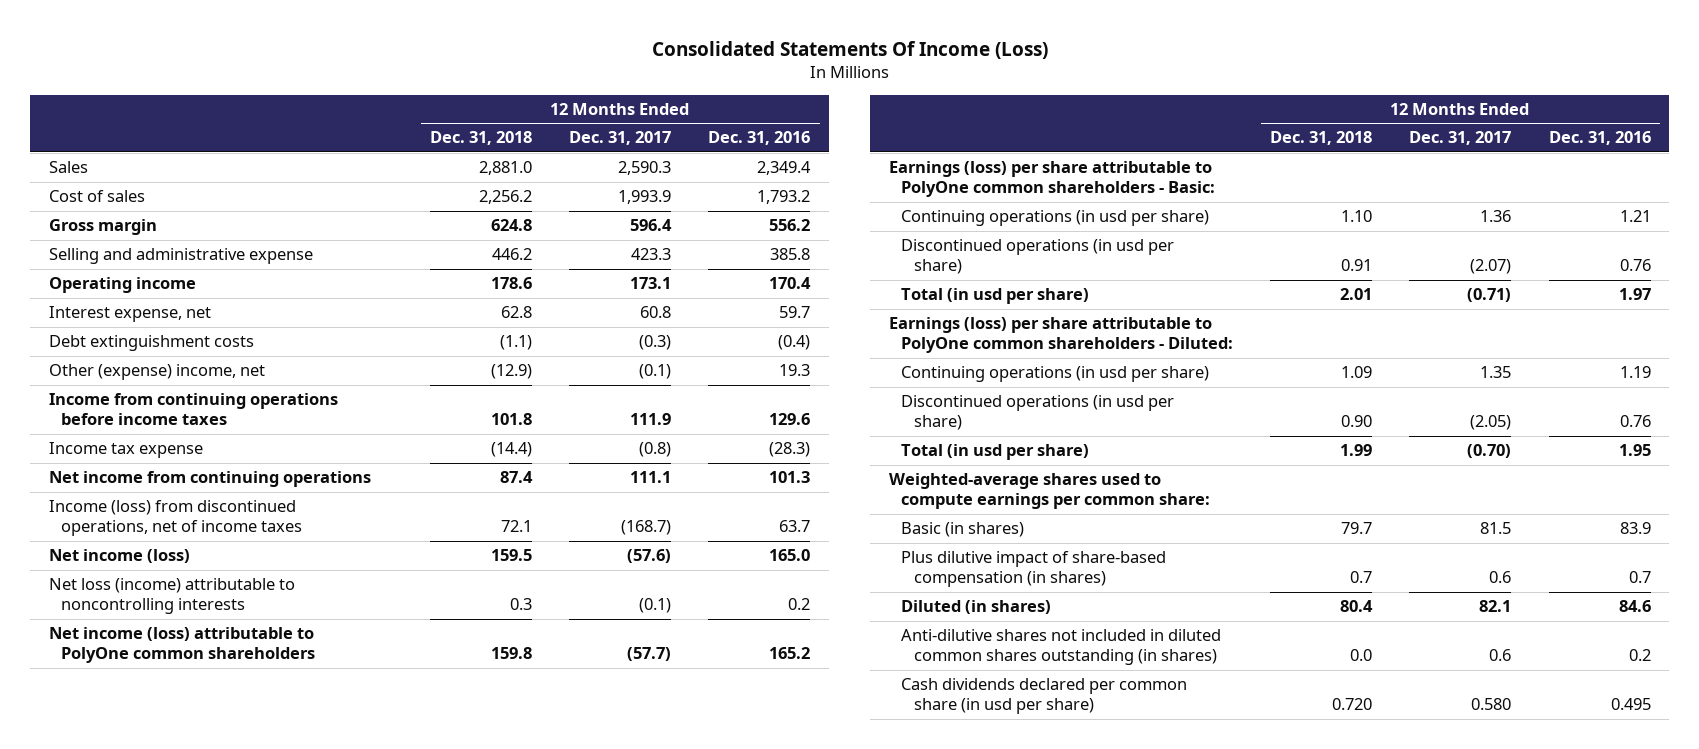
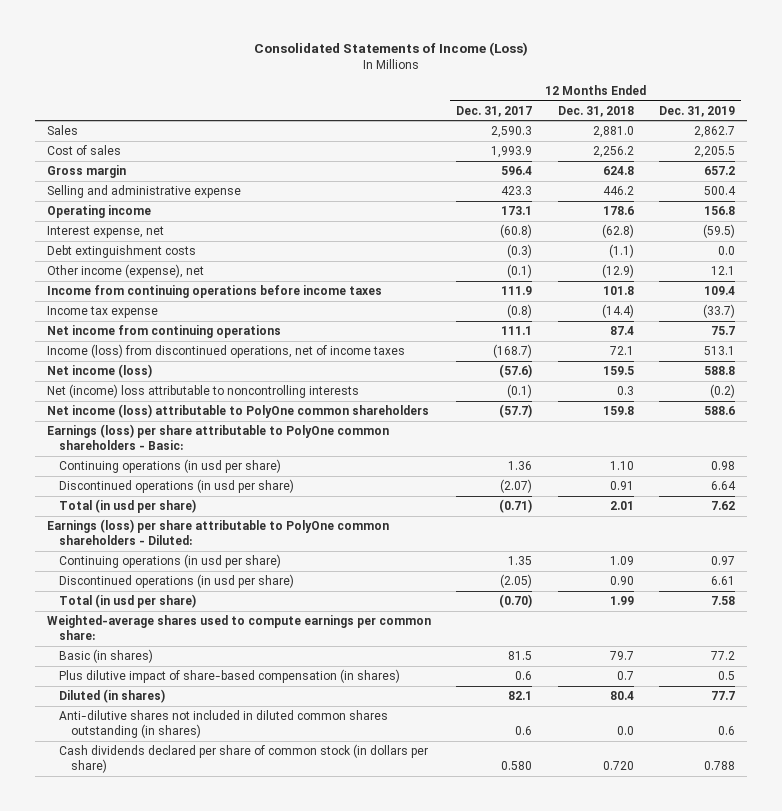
[651,40,1048,59] Consolidated Statements Of Income (Loss) -> [253,41,528,56] Consolidated Statements of Income (Loss)
[708,131,811,146] Dec. 31, 2016 -> none
none -> [658,105,735,117] Dec. 31, 2019
[501,306,533,319] 62.8 -> [601,224,634,239] (62.8)
[640,306,672,319] 60.8 -> [500,224,533,239] (60.8)
[48,364,265,381] Other (expense) income, net -> [47,264,205,279] Other income (expense), net
[48,578,295,615] Net loss (income) attributable to noncontrolling interests -> [47,384,360,399] Net (income) loss attributable to noncontrolling interests
[901,678,1188,715] Cash dividends declared per common share (in usd per share) -> [59,744,429,774] Cash dividends declared per share of common stock (in dollars per share)

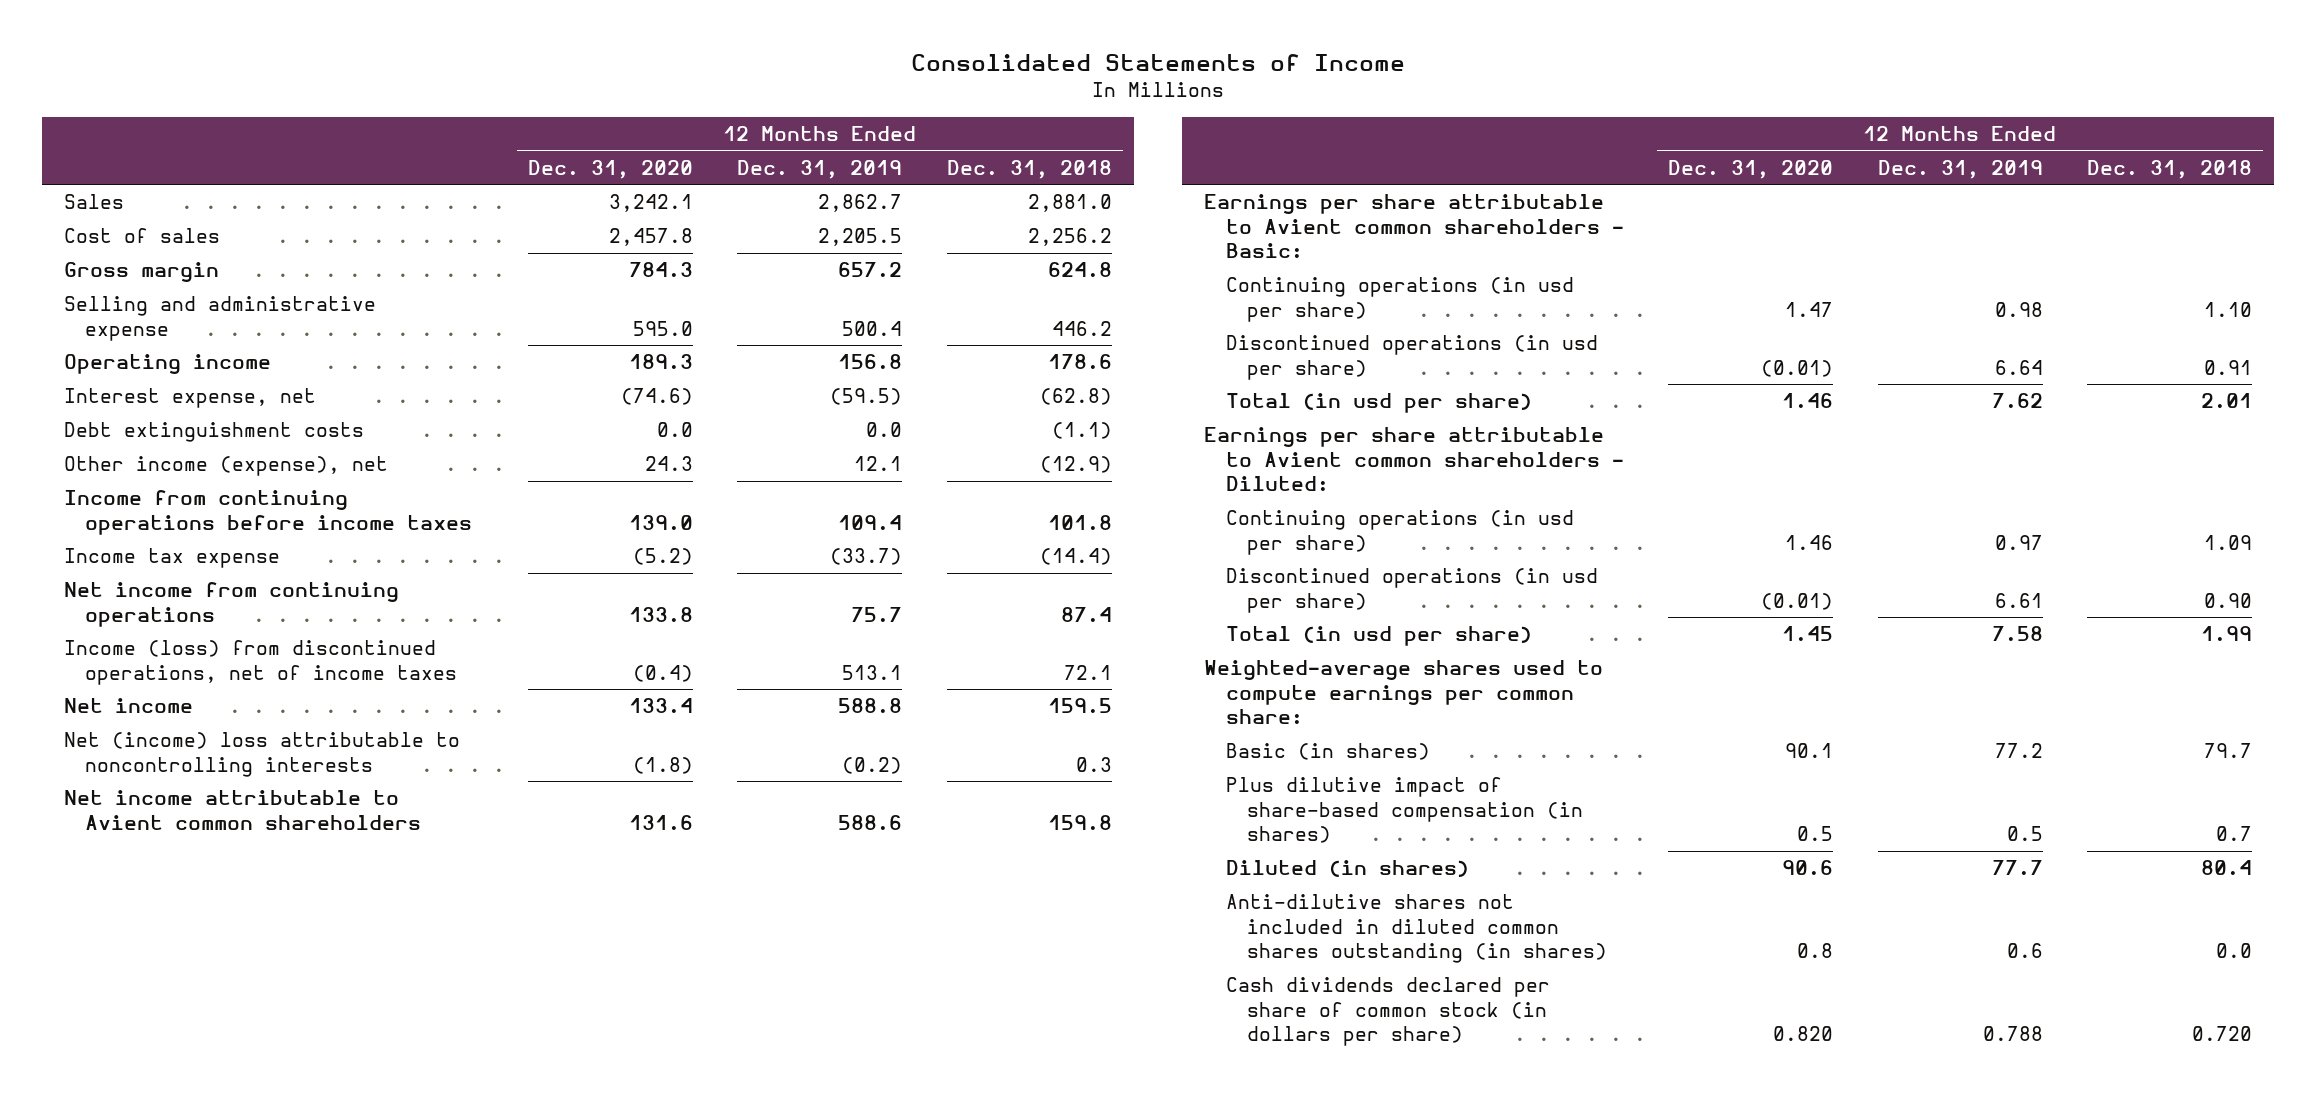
[253,41,528,56] Consolidated Statements of Income (Loss) -> [911,54,1406,72] Consolidated Statements of Income
[456,105,533,117] Dec. 31, 2017 -> none
none -> [527,159,693,179] Dec. 31, 2020
[47,364,153,379] Net income (loss) -> [63,698,193,714] Net income
[47,404,430,419] Net income (loss) attributable to PolyOne common shareholders -> [63,790,422,830] Net income attributable to Avient common shareholders
[47,424,390,451] Earnings (loss) per share attributable to PolyOne common shareholders - Basic: -> [1204,194,1624,259] Earnings per share attributable to Avient common shareholders - Basic:
[47,519,390,546] Earnings (loss) per share attributable to PolyOne common shareholders - Diluted: -> [1204,427,1624,492] Earnings per share attributable to Avient common shareholders - Diluted:

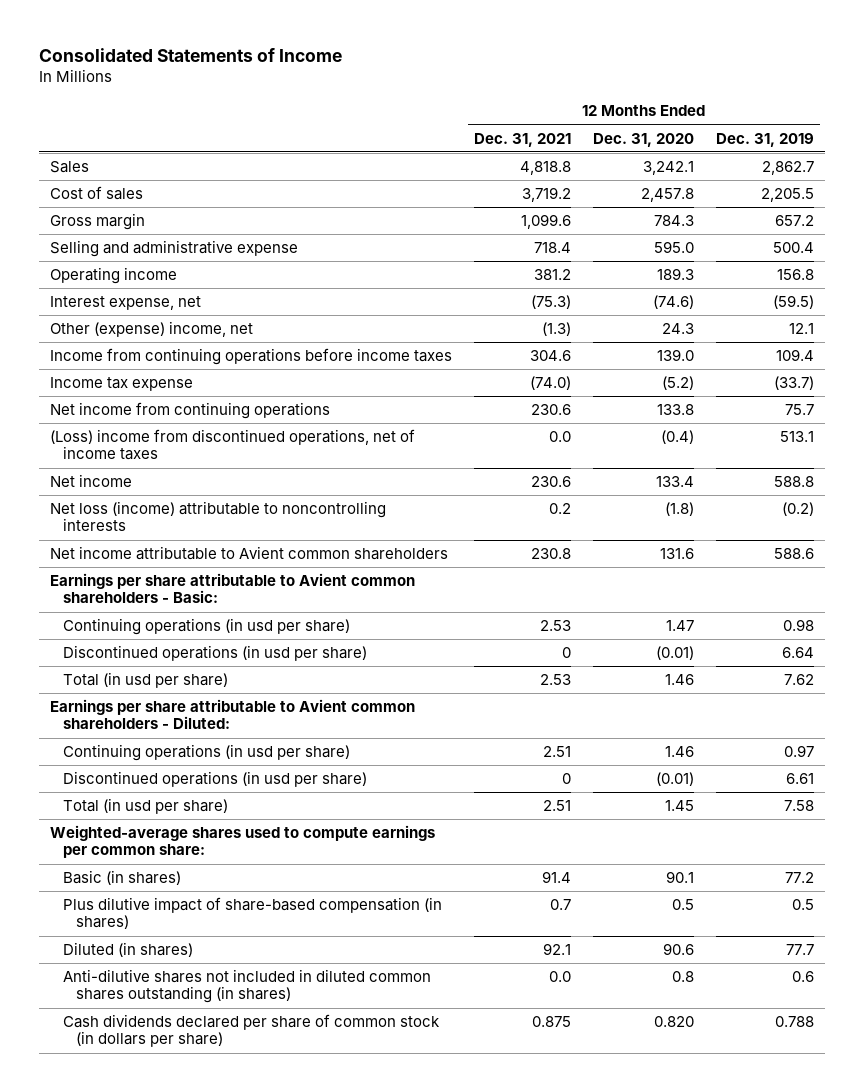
[946,159,1112,179] Dec. 31, 2018 -> none
none -> [473,132,571,147] Dec. 31, 2021
[63,422,364,443] Debt extinguishment costs -> none
[63,456,388,477] Other income (expense), net -> [49,321,253,338] Other (expense) income, net
[63,640,458,685] Income (loss) from discontinued operations, net of income taxes -> [49,429,415,461] (Loss) income from discontinued operations, net of income taxes
[63,732,460,777] Net (income) loss attributable to noncontrolling interests -> [49,501,386,532] Net loss (income) attributable to noncontrolling interests

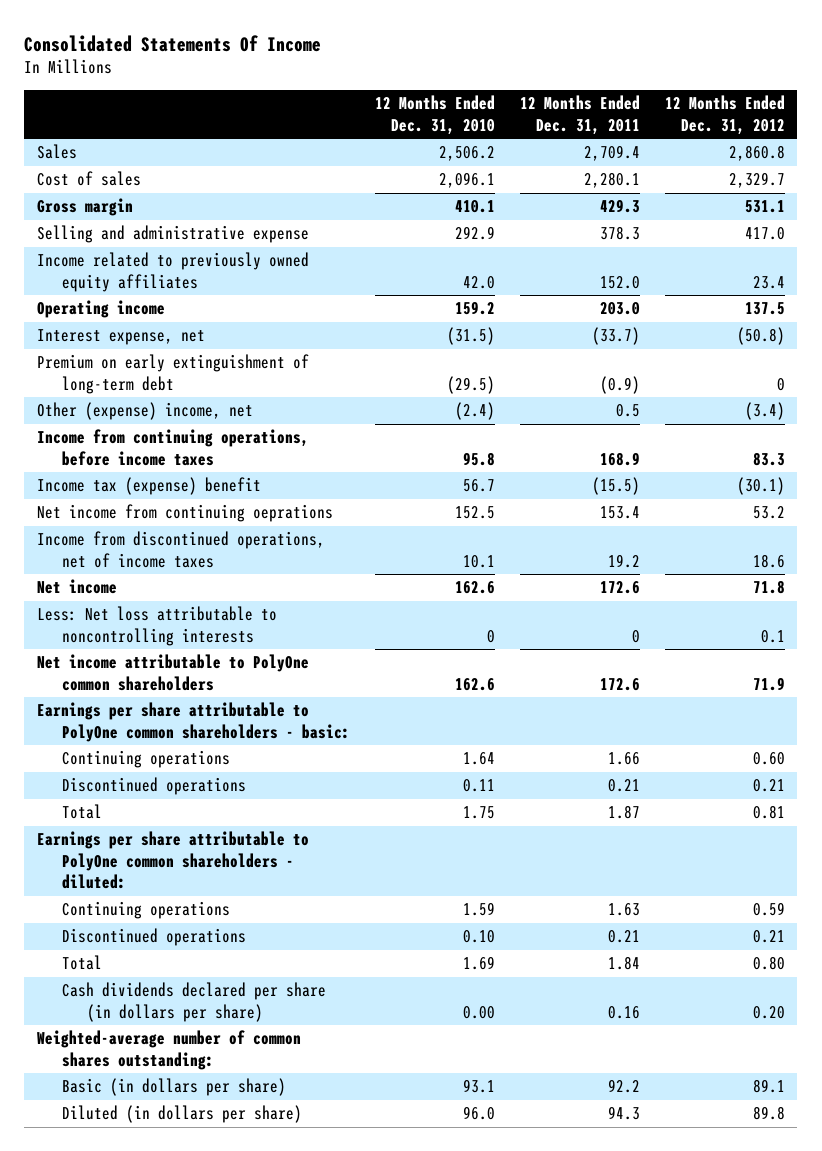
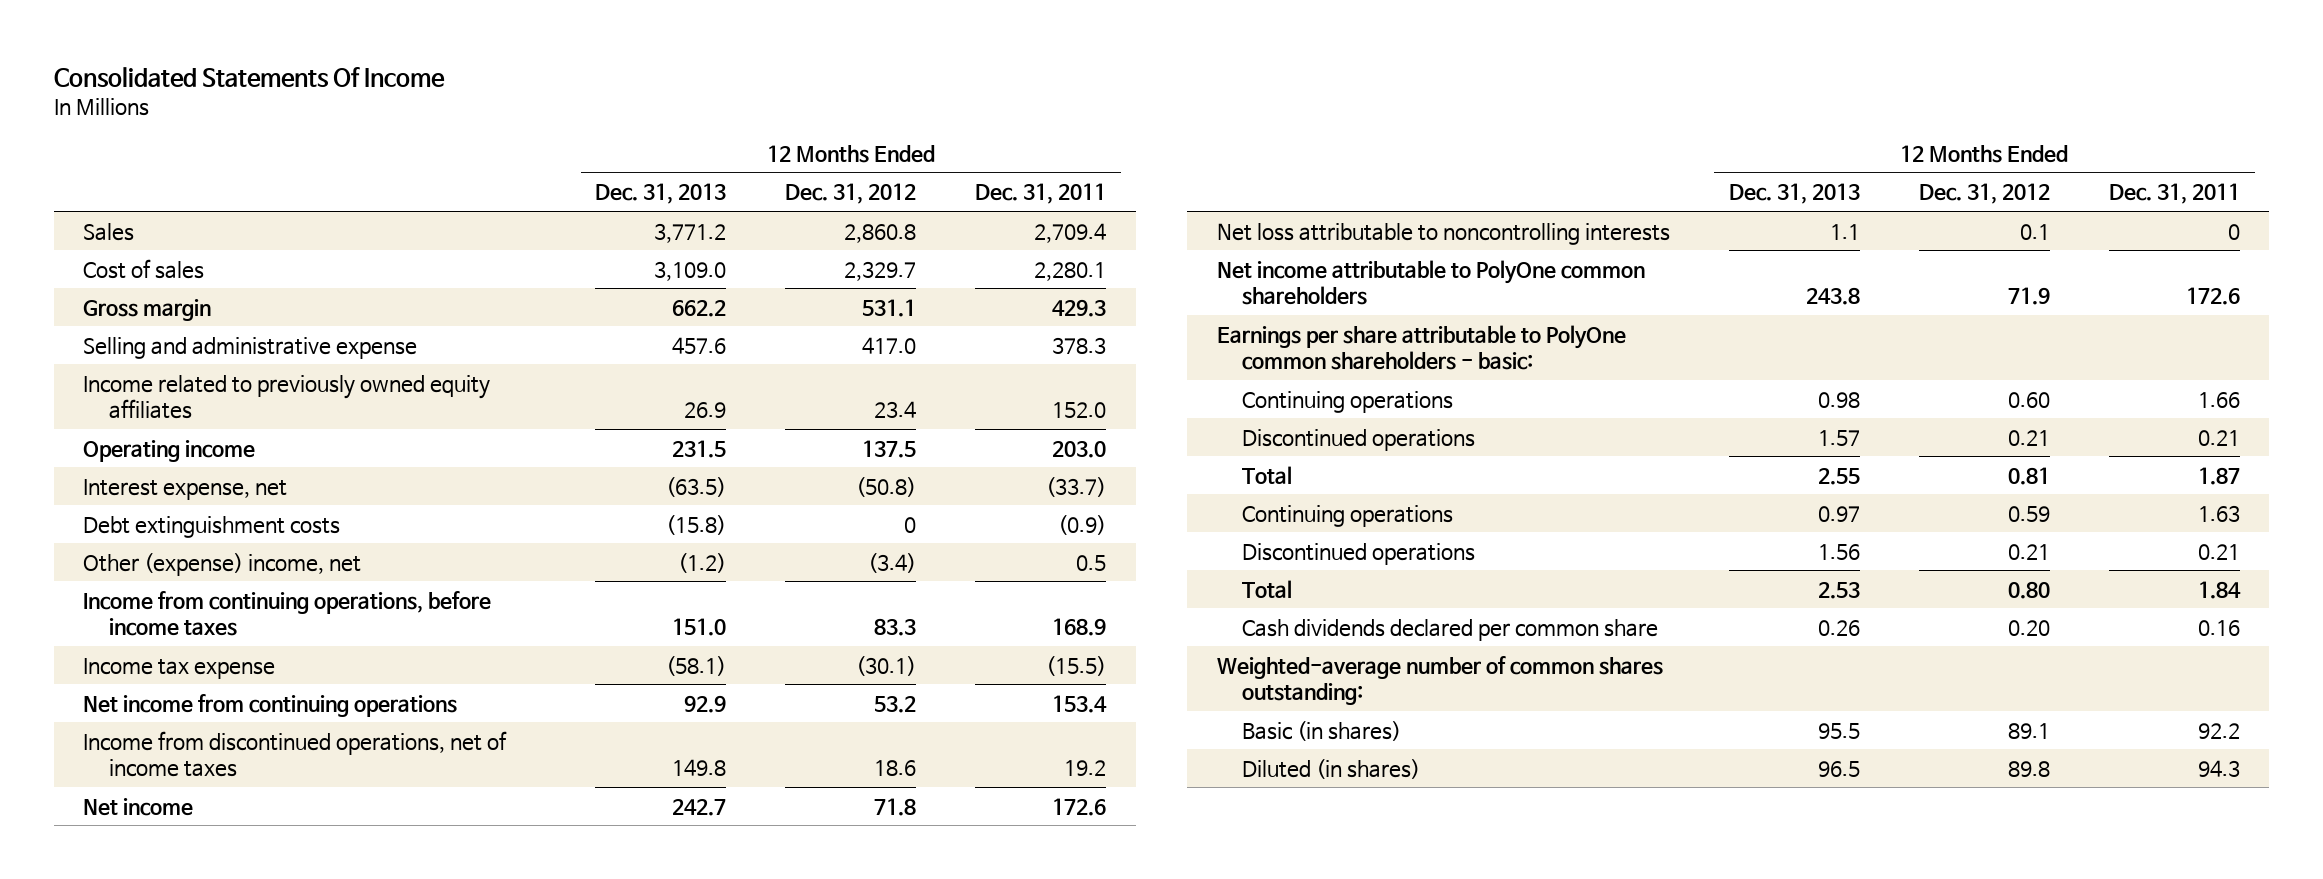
[374,95,495,135] 12 Months Ended Dec. 31, 2010 -> none
none -> [595,183,727,205] Dec. 31, 2013
[36,354,309,394] Premium on early extinguishment of long-term debt -> [83,515,341,538] Debt extinguishment costs
[36,477,261,496] Income tax (expense) benefit -> [83,657,276,679] Income tax expense
[36,504,333,523] Net income from continuing oeprations -> [83,693,458,717] Net income from continuing operations
[36,606,277,646] Less: Net loss attributable to noncontrolling interests -> [1216,222,1670,245] Net loss attributable to noncontrolling interests
[36,831,309,889] Earnings per share attributable to PolyOne common shareholders - diluted: -> none
[61,982,326,1022] Cash dividends declared per share (in dollars per share) -> [1242,618,1659,641] Cash dividends declared per common share
[61,1078,286,1097] Basic (in dollars per share) -> [1242,720,1402,741] Basic (in shares)
[61,1105,302,1124] Diluted (in dollars per share) -> [1242,758,1421,779] Diluted (in shares)

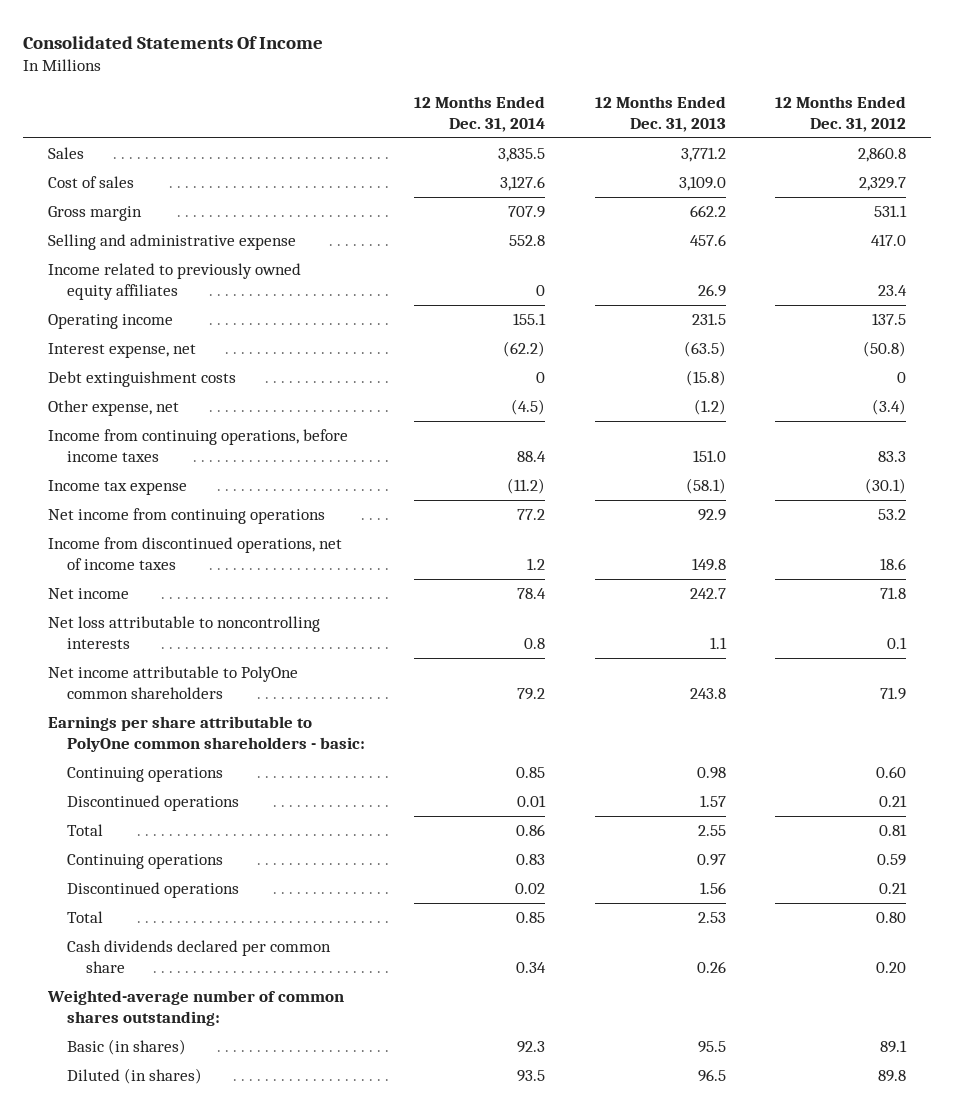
[975,183,1107,205] Dec. 31, 2011 -> none
none -> [414,95,546,132] 12 Months Ended Dec. 31, 2014
[83,552,362,576] Other (expense) income, net -> [47,399,179,416] Other expense, net

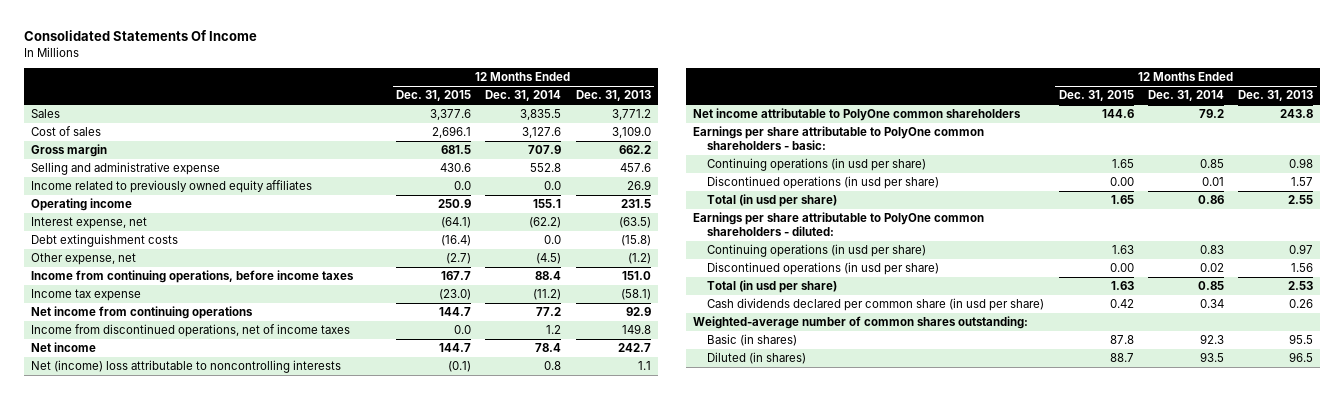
[775,95,907,132] 12 Months Ended Dec. 31, 2012 -> none
none -> [396,90,472,102] Dec. 31, 2015
[536,285,546,297] 0 -> [544,181,562,191] 0.0
[536,371,546,383] 0 -> [544,235,562,245] 0.0
[47,615,320,650] Net loss attributable to noncontrolling interests -> [30,360,341,374] Net (income) loss attributable to noncontrolling interests
[66,766,223,782] Continuing operations -> [707,158,927,172] Continuing operations (in usd per share)
[66,794,239,811] Discontinued operations -> [707,176,940,190] Discontinued operations (in usd per share)
[66,823,103,836] Total -> [707,194,838,208] Total (in usd per share)
none -> [693,212,985,237] Earnings per share attributable to PolyOne common shareholders - diluted:
[66,853,223,869] Continuing operations -> [707,244,927,258] Continuing operations (in usd per share)
[66,881,239,898] Discontinued operations -> [707,262,940,276] Discontinued operations (in usd per share)
[66,910,103,923] Total -> [707,280,838,294] Total (in usd per share)
[66,939,331,974] Cash dividends declared per common share -> [707,298,1045,312] Cash dividends declared per common share (in usd per share)

